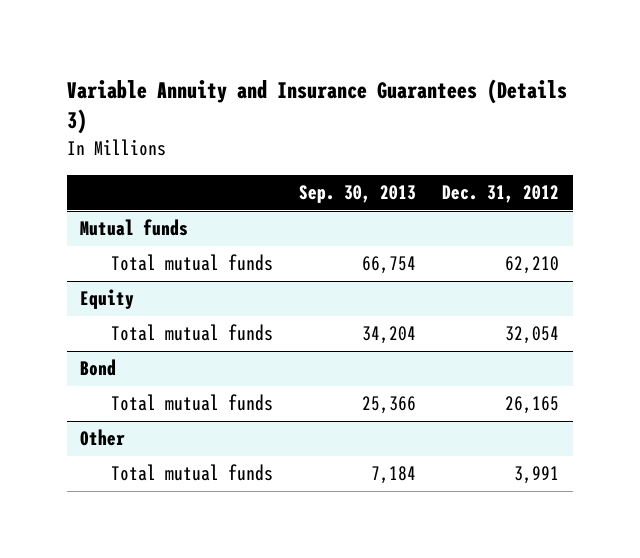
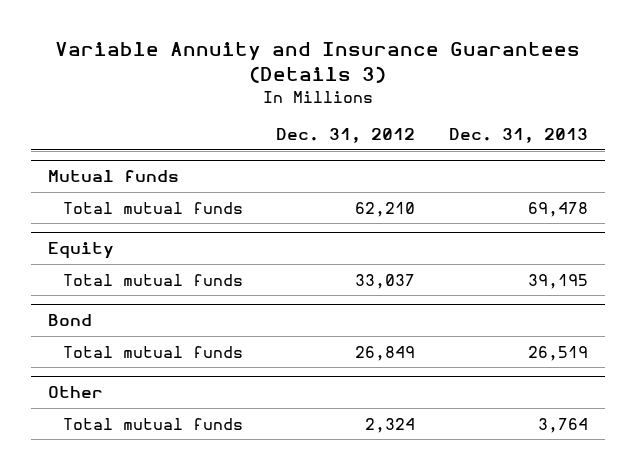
[299,185,417,204] Sep. 30, 2013 -> none
none -> [448,128,588,144] Dec. 31, 2013
[505,326,560,345] 32,054 -> [355,273,416,289] 33,037
[505,396,560,415] 26,165 -> [355,345,416,361] 26,849
[514,466,560,485] 3,991 -> [365,417,416,433] 2,324

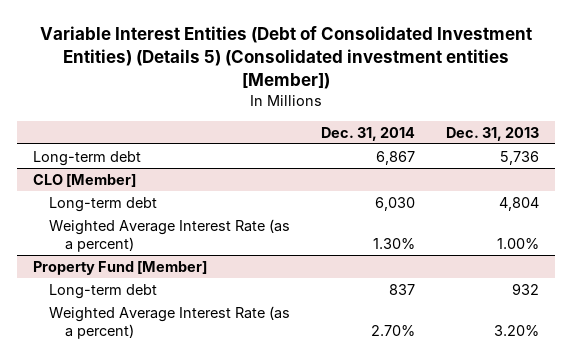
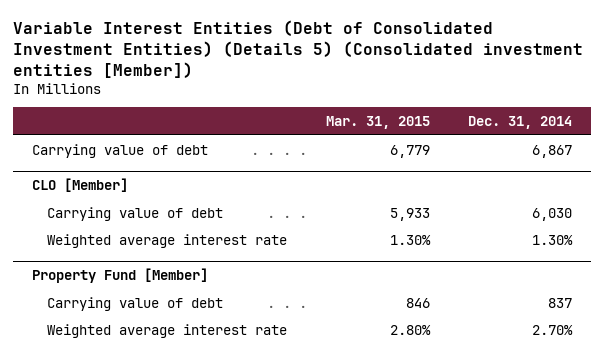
[446,126,540,141] Dec. 31, 2013 -> none
none -> [325,115,430,129] Mar. 31, 2015
[33,150,142,166] Long-term debt -> [31,143,208,158] Carrying value of debt
[48,196,157,212] Long-term debt -> [47,206,224,221] Carrying value of debt
[48,218,290,252] Weighted Average Interest Rate (as a percent) -> [47,233,288,248] Weighted average interest rate
[48,283,157,299] Long-term debt -> [47,296,224,311] Carrying value of debt
[48,305,290,339] Weighted Average Interest Rate (as a percent) -> [47,323,288,338] Weighted average interest rate

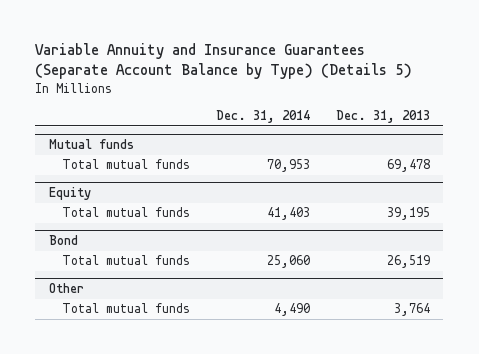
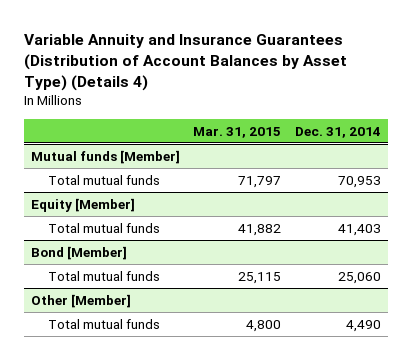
[35,43,413,80] Variable Annuity and Insurance Guarantees (Separate Account Balance by Type) (Details 5) -> [23,33,347,92] Variable Annuity and Insurance Guarantees (Distribution of Account Balances by Asset Type) (Details 4)
[335,110,430,124] Dec. 31, 2013 -> none
none -> [193,126,282,138] Mar. 31, 2015
[48,139,134,150] Mutual funds -> [30,149,180,164] Mutual funds [Member]
[48,187,91,201] Equity -> [30,197,135,212] Equity [Member]
[48,235,78,246] Bond -> [30,245,127,260] Bond [Member]
[48,283,84,294] Other -> [30,293,131,308] Other [Member]

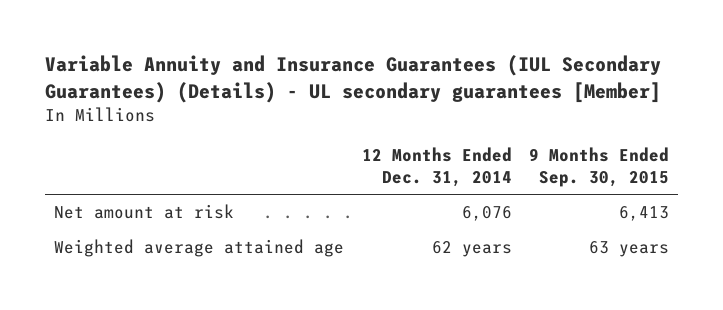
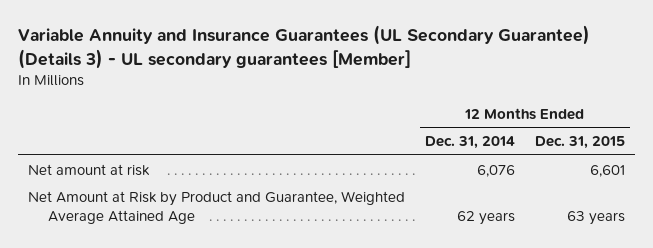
[45,55,662,103] Variable Annuity and Insurance Guarantees (IUL Secondary Guarantees) (Details) - UL secondary guarantees [Member] -> [17,25,590,69] Variable Annuity and Insurance Guarantees (UL Secondary Guarantee) (Details 3) - UL secondary guarantees [Member]
[529,147,670,187] 9 Months Ended Sep. 30, 2015 -> none
none -> [535,136,626,150] Dec. 31, 2015
[53,239,344,258] Weighted average attained age -> [27,190,405,225] Net Amount at Risk by Product and Guarantee, Weighted Average Attained Age

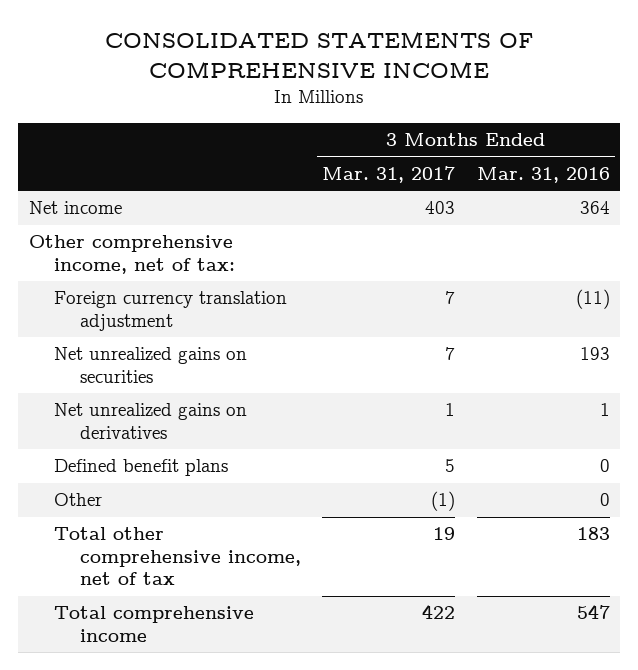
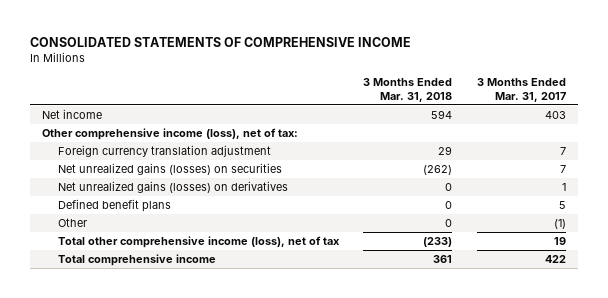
[476,166,610,183] Mar. 31, 2016 -> none
none -> [363,77,453,102] 3 Months Ended Mar. 31, 2018
[28,235,236,274] Other comprehensive income, net of tax: -> [41,127,298,140] Other comprehensive income (loss), net of tax:
[54,347,248,383] Net unrealized gains on securities -> [58,162,283,175] Net unrealized gains (losses) on securities
[54,403,248,439] Net unrealized gains on derivatives -> [58,180,289,193] Net unrealized gains (losses) on derivatives
[54,527,301,586] Total other comprehensive income, net of tax -> [58,235,341,248] Total other comprehensive income (loss), net of tax

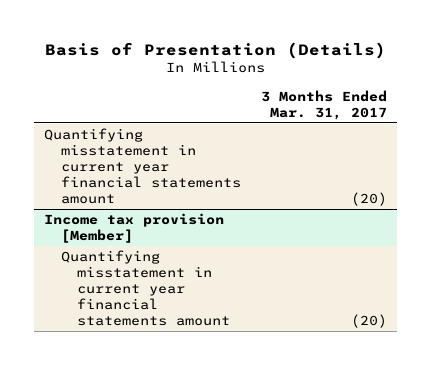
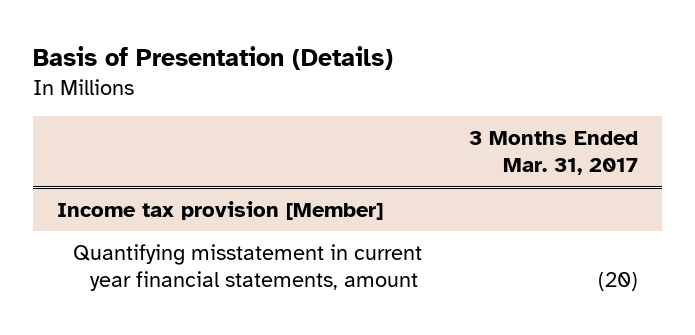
[44,128,241,204] Quantifying misstatement in current year financial statements amount -> none
[60,250,230,326] Quantifying misstatement in current year financial statements amount -> [73,243,423,292] Quantifying misstatement in current year financial statements, amount

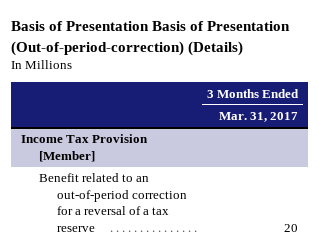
[33,46,394,71] Basis of Presentation (Details) -> [10,21,290,56] Basis of Presentation Basis of Presentation (Out-of-period-correction) (Details)
[73,243,423,292] Quantifying misstatement in current year financial statements, amount -> none
[56,200,383,220] Income tax provision [Member] -> [20,134,148,162] Income Tax Provision [Member]
none -> [39,173,188,232] Benefit related to an out-of-period correction for a reversal of a tax reserve

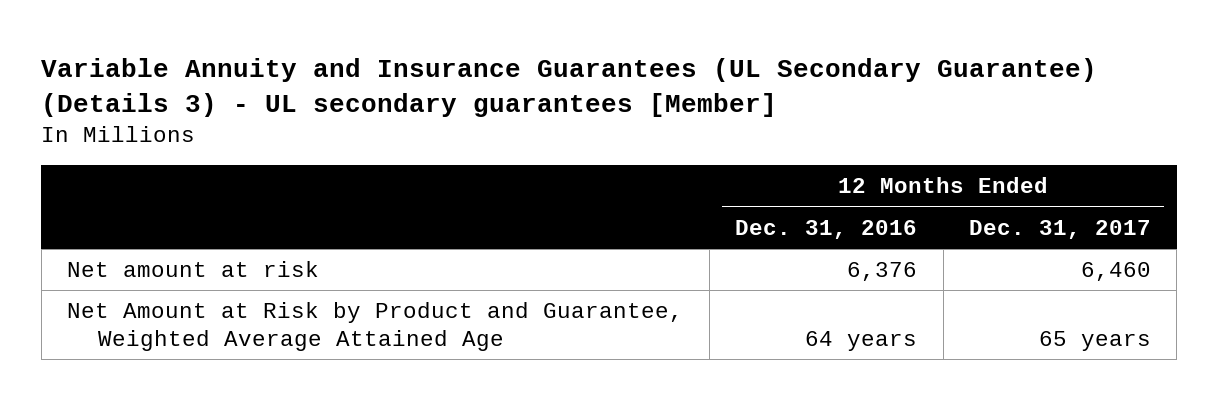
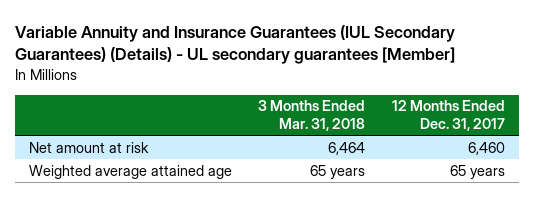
[41,57,1098,117] Variable Annuity and Insurance Guarantees (UL Secondary Guarantee) (Details 3) - UL secondary guarantees [Member] -> [15,24,456,65] Variable Annuity and Insurance Guarantees (IUL Secondary Guarantees) (Details) - UL secondary guarantees [Member]
[735,219,918,239] Dec. 31, 2016 -> none
none -> [258,100,366,132] 3 Months Ended Mar. 31, 2018
[67,302,684,351] Net Amount at Risk by Product and Guarantee, Weighted Average Attained Age -> [28,164,232,179] Weighted average attained age

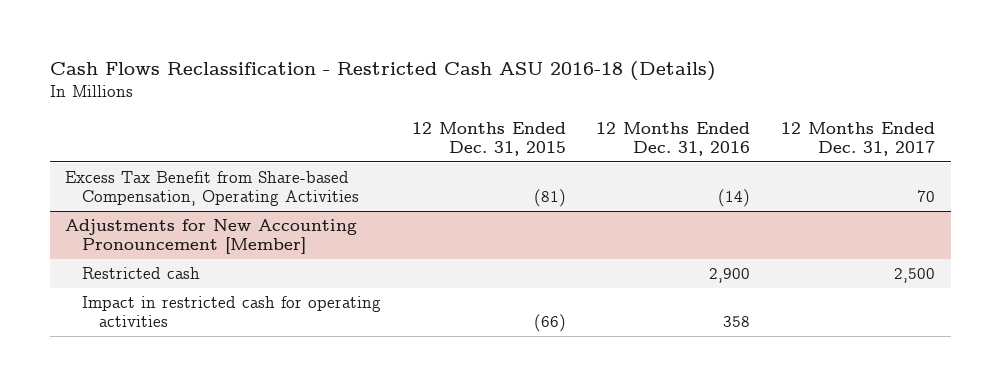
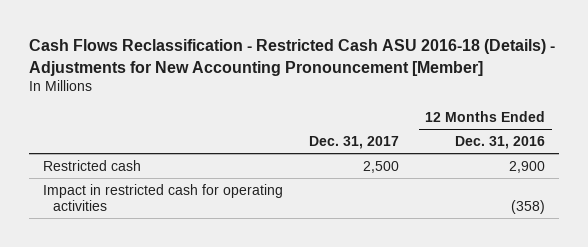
[49,61,716,82] Cash Flows Reclassification - Restricted Cash ASU 2016-18 (Details) -> [29,38,556,76] Cash Flows Reclassification - Restricted Cash ASU 2016-18 (Details) - Adjustments for New Accounting Pronouncement [Member]
[411,121,566,156] 12 Months Ended Dec. 31, 2015 -> none
[781,121,936,156] 12 Months Ended Dec. 31, 2017 -> none
none -> [308,136,399,150] Dec. 31, 2017
[65,171,360,207] Excess Tax Benefit from Share-based Compensation, Operating Activities -> none
[65,219,358,255] Adjustments for New Accounting Pronouncement [Member] -> none
[723,316,751,328] 358 -> [511,200,546,215] (358)

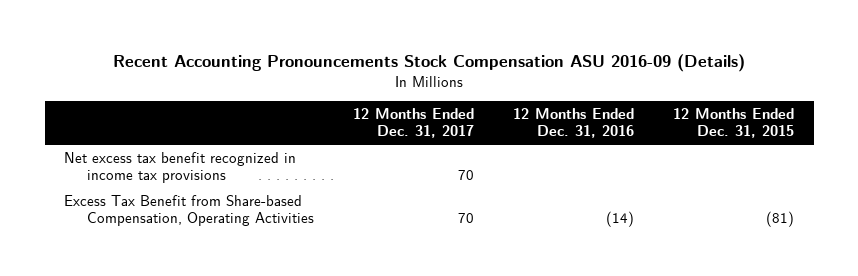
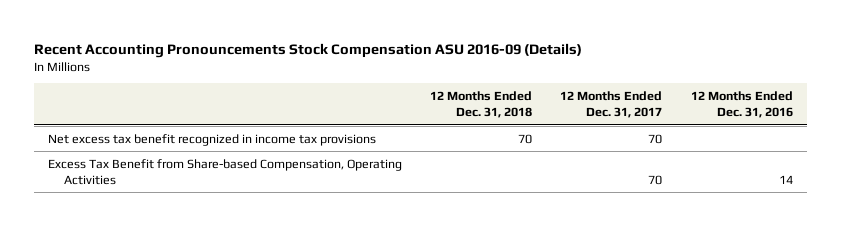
[673,108,795,139] 12 Months Ended Dec. 31, 2015 -> none
none -> [430,91,533,119] 12 Months Ended Dec. 31, 2018
[606,210,635,227] (14) -> [778,174,793,184] 14

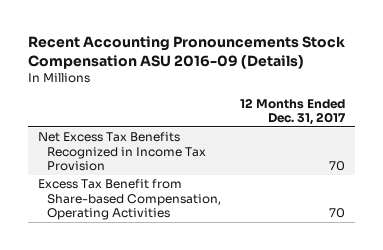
[430,91,533,119] 12 Months Ended Dec. 31, 2018 -> none
[690,91,793,119] 12 Months Ended Dec. 31, 2016 -> none
[48,133,377,146] Net excess tax benefit recognized in income tax provisions -> [38,132,206,172] Net Excess Tax Benefits Recognized in Income Tax Provision

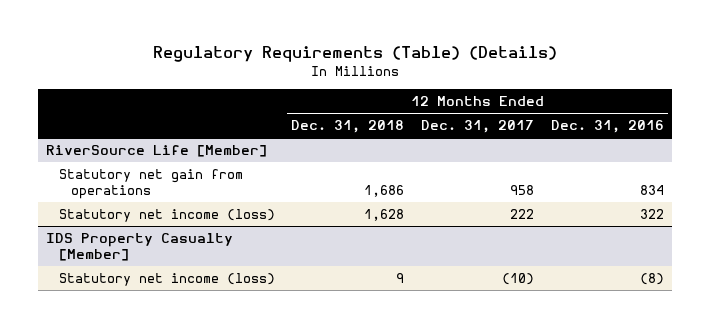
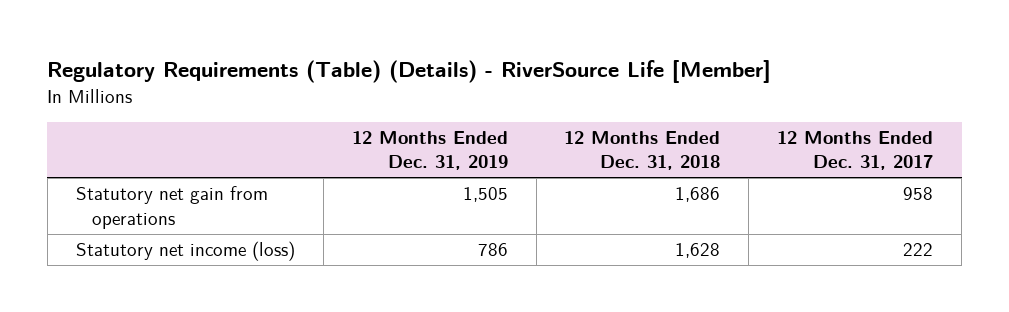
[152,45,557,62] Regulatory Requirements (Table) (Details) -> [47,60,772,84] Regulatory Requirements (Table) (Details) - RiverSource Life [Member]
[550,120,664,134] Dec. 31, 2016 -> none
none -> [351,131,508,171] 12 Months Ended Dec. 31, 2019
[45,145,267,158] RiverSource Life [Member] -> none
[45,233,233,261] IDS Property Casualty [Member] -> none
[58,273,275,287] Statutory net income (loss) -> none

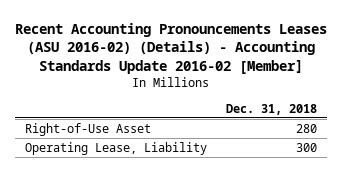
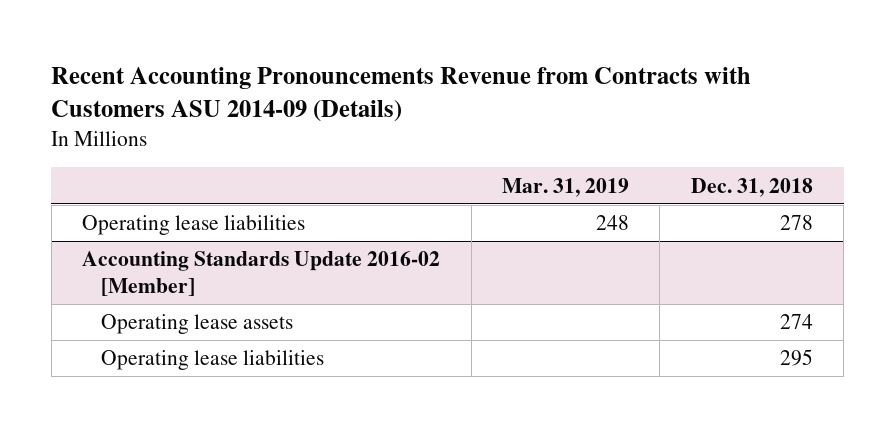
[15,22,328,74] Recent Accounting Pronouncements Leases (ASU 2016-02) (Details) - Accounting Standards Update 2016-02 [Member] -> [51,67,752,123] Recent Accounting Pronouncements Revenue from Contracts with Customers ASU 2014-09 (Details)
none -> [502,177,630,197] Mar. 31, 2019
[24,122,151,136] Right-of-Use Asset -> none
[24,141,207,155] Operating Lease, Liability -> [82,215,306,236] Operating lease liabilities
[296,142,318,152] 300 -> [779,215,813,231] 278
none -> [82,251,441,296] Accounting Standards Update 2016-02 [Member]
none -> [101,314,294,335] Operating lease assets
none -> [101,350,325,371] Operating lease liabilities

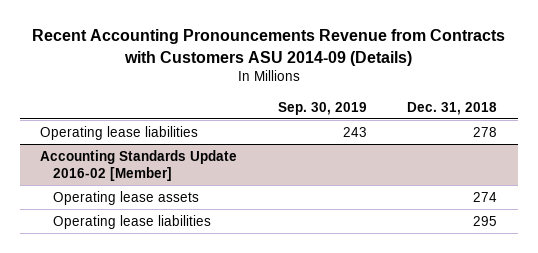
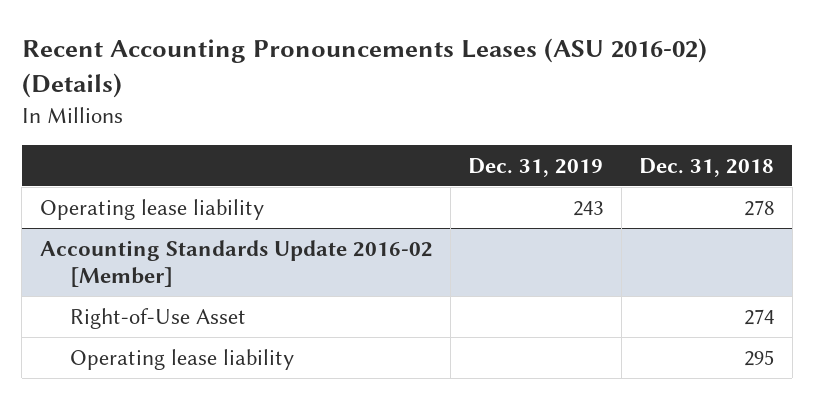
[31,29,505,66] Recent Accounting Pronouncements Revenue from Contracts with Customers ASU 2014-09 (Details) -> [21,37,707,99] Recent Accounting Pronouncements Leases (ASU 2016-02) (Details)
[277,101,367,115] Sep. 30, 2019 -> none
none -> [468,157,604,177] Dec. 31, 2019
[40,125,199,140] Operating lease liabilities -> [39,198,264,220] Operating lease liability
[53,190,200,205] Operating lease assets -> [70,307,247,329] Right-of-Use Asset
[53,214,212,229] Operating lease liabilities -> [70,348,295,370] Operating lease liability

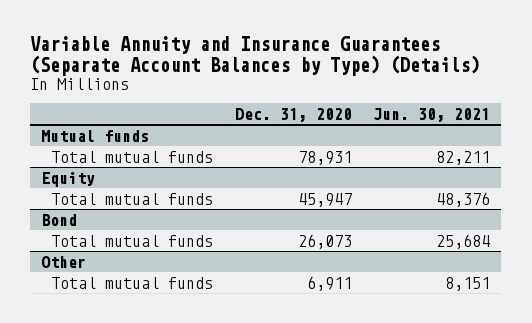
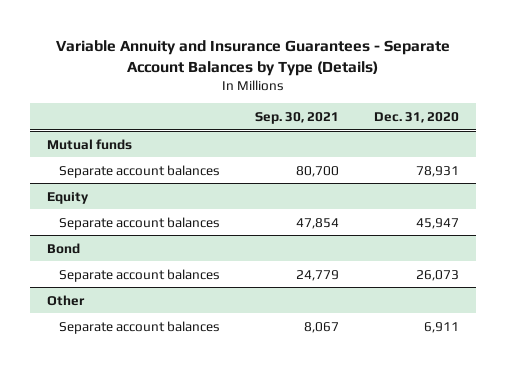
[30,36,481,76] Variable Annuity and Insurance Guarantees (Separate Account Balances by Type) (Details) -> [56,39,451,76] Variable Annuity and Insurance Guarantees - Separate Account Balances by Type (Details)
[373,107,491,122] Jun. 30, 2021 -> none
none -> [255,111,340,124] Sep. 30, 2021
[51,150,214,163] Total mutual funds -> [59,164,221,178] Separate account balances
[51,192,214,205] Total mutual funds -> [59,216,221,230] Separate account balances
[51,234,214,247] Total mutual funds -> [59,268,221,282] Separate account balances
[51,276,214,289] Total mutual funds -> [59,320,221,334] Separate account balances

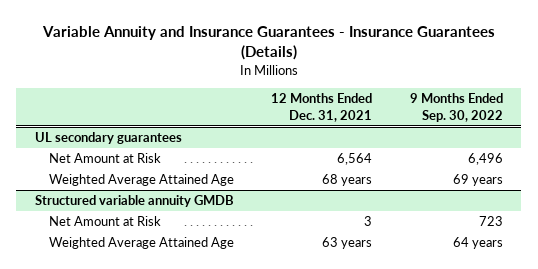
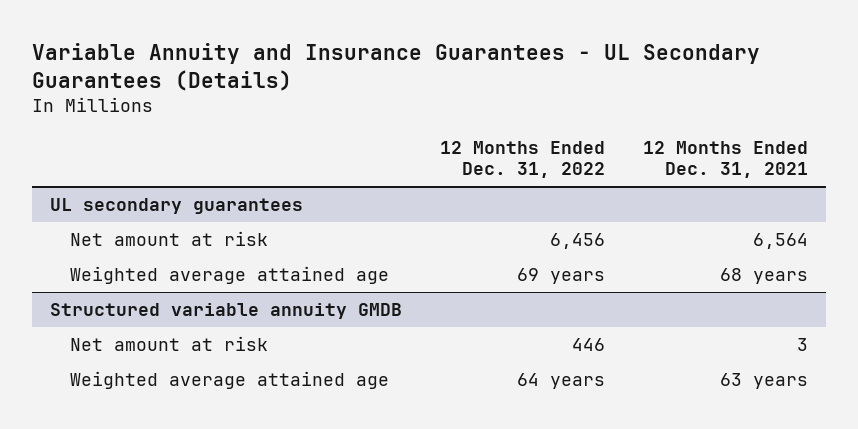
[41,25,495,61] Variable Annuity and Insurance Guarantees - Insurance Guarantees (Details) -> [31,42,760,91] Variable Annuity and Insurance Guarantees - UL Secondary Guarantees (Details)
[409,93,503,123] 9 Months Ended Sep. 30, 2022 -> none
none -> [439,141,605,179] 12 Months Ended Dec. 31, 2022
[48,153,161,164] Net Amount at Risk -> [70,231,269,247] Net amount at risk
[48,174,234,187] Weighted Average Attained Age -> [70,266,390,285] Weighted average attained age
[48,216,161,227] Net Amount at Risk -> [70,336,269,352] Net amount at risk
[48,237,234,250] Weighted Average Attained Age -> [70,371,390,390] Weighted average attained age

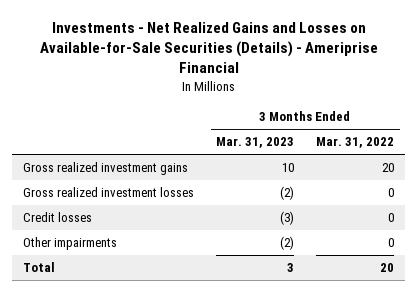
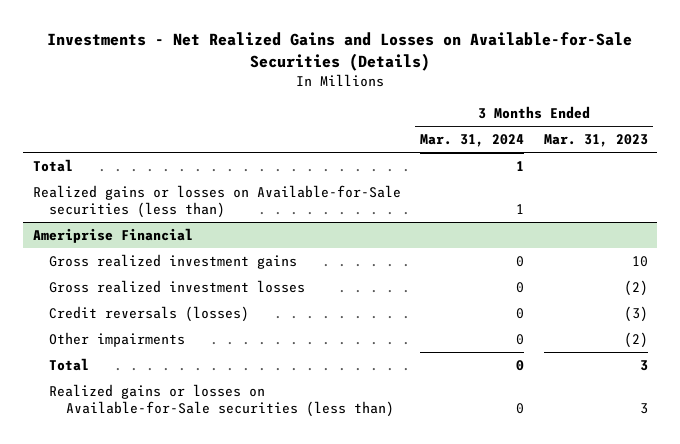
[39,21,378,74] Investments - Net Realized Gains and Losses on Available-for-Sale Securities (Details) - Ameriprise Financial -> [47,31,633,71] Investments - Net Realized Gains and Losses on Available-for-Sale Securities (Details)
[316,137,395,149] Mar. 31, 2022 -> none
none -> [420,134,525,148] Mar. 31, 2024
none -> [32,159,73,173] Total
none -> [32,185,401,219] Realized gains or losses on Available-for-Sale securities (less than)
none -> [32,228,193,244] Ameriprise Financial
[23,212,93,223] Credit losses -> [49,306,250,323] Credit reversals (losses)
none -> [49,384,394,418] Realized gains or losses on Available-for-Sale securities (less than)

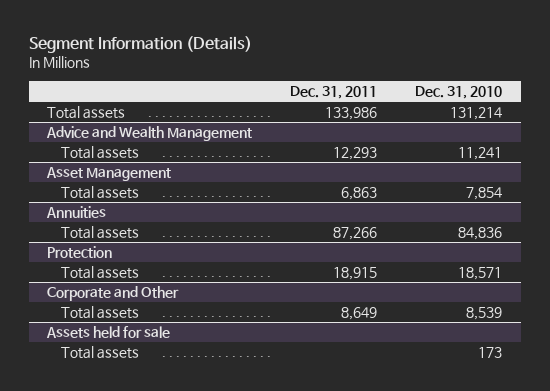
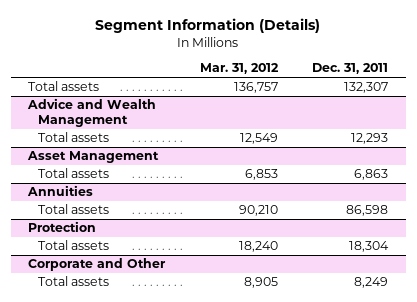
[415,85,503,99] Dec. 31, 2010 -> none
none -> [199,63,279,75] Mar. 31, 2012
[325,107,378,121] 133,986 -> [344,82,389,94] 132,307
[333,227,378,241] 87,266 -> [346,205,389,217] 86,598
[333,267,378,281] 18,915 -> [349,241,390,253] 18,304
[46,326,171,339] Assets held for sale -> none
[60,346,139,360] Total assets -> none
[341,307,378,321] 8,649 -> [354,277,389,289] 8,249

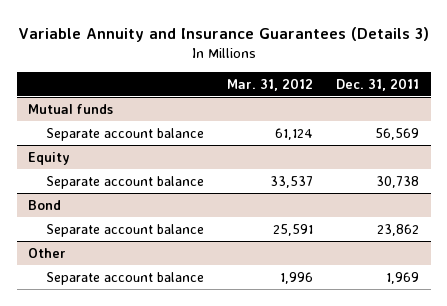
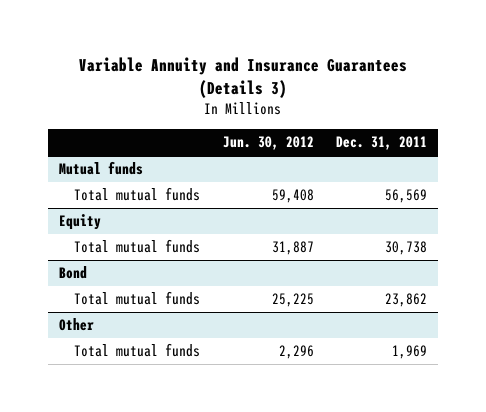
[227,77,314,91] Mar. 31, 2012 -> none
none -> [222,136,314,151] Jun. 30, 2012
[45,127,204,141] Separate account balance -> [74,187,201,202] Total mutual funds
[45,175,204,189] Separate account balance -> [74,239,201,254] Total mutual funds
[45,223,204,237] Separate account balance -> [74,291,201,306] Total mutual funds
[45,271,204,285] Separate account balance -> [74,343,201,358] Total mutual funds

